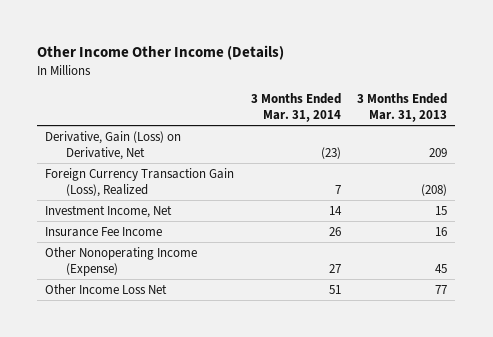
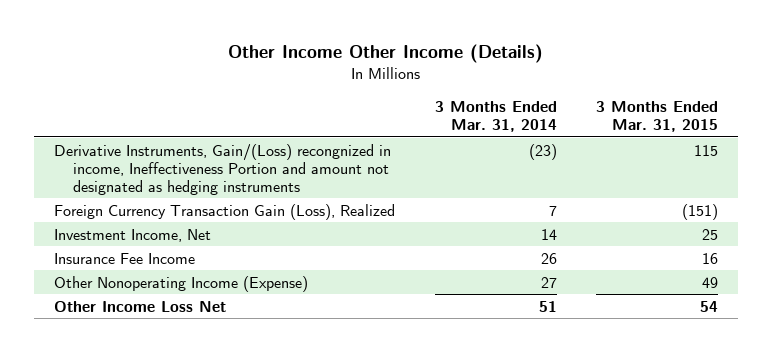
[357,92,448,123] 3 Months Ended Mar. 31, 2013 -> none
none -> [596,101,719,133] 3 Months Ended Mar. 31, 2015
[45,130,182,161] Derivative, Gain (Loss) on Derivative, Net -> none
none -> [53,143,391,195] Derivative Instruments, Gain/(Loss) recongnized in income, Ineffectiveness Portion and amount not designated as hedging instruments

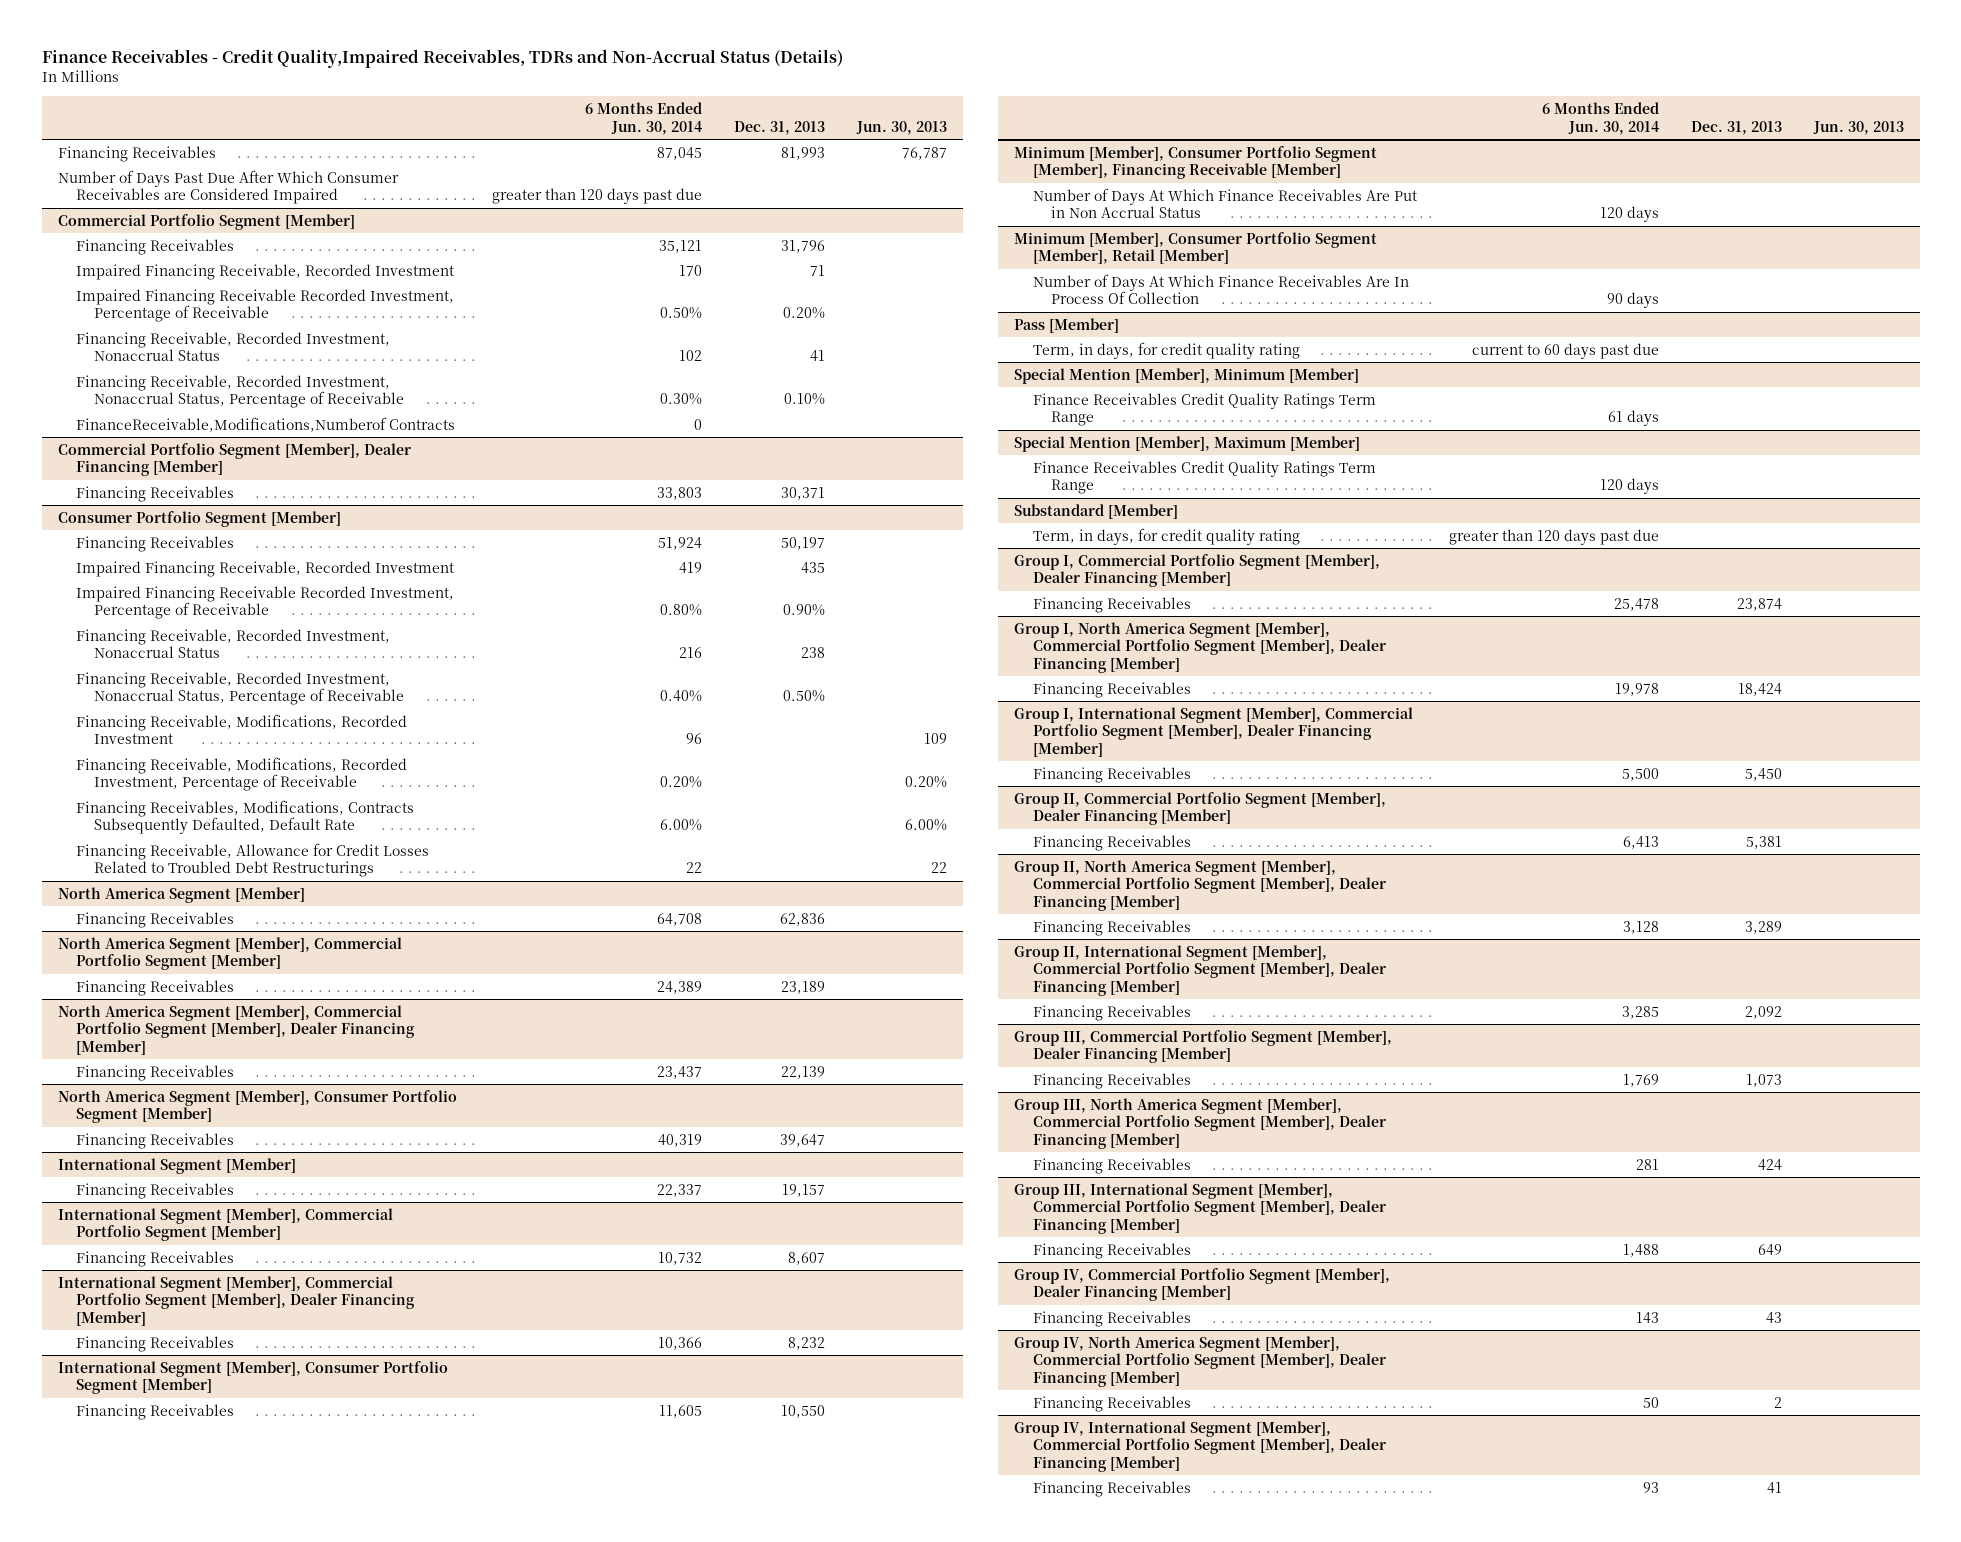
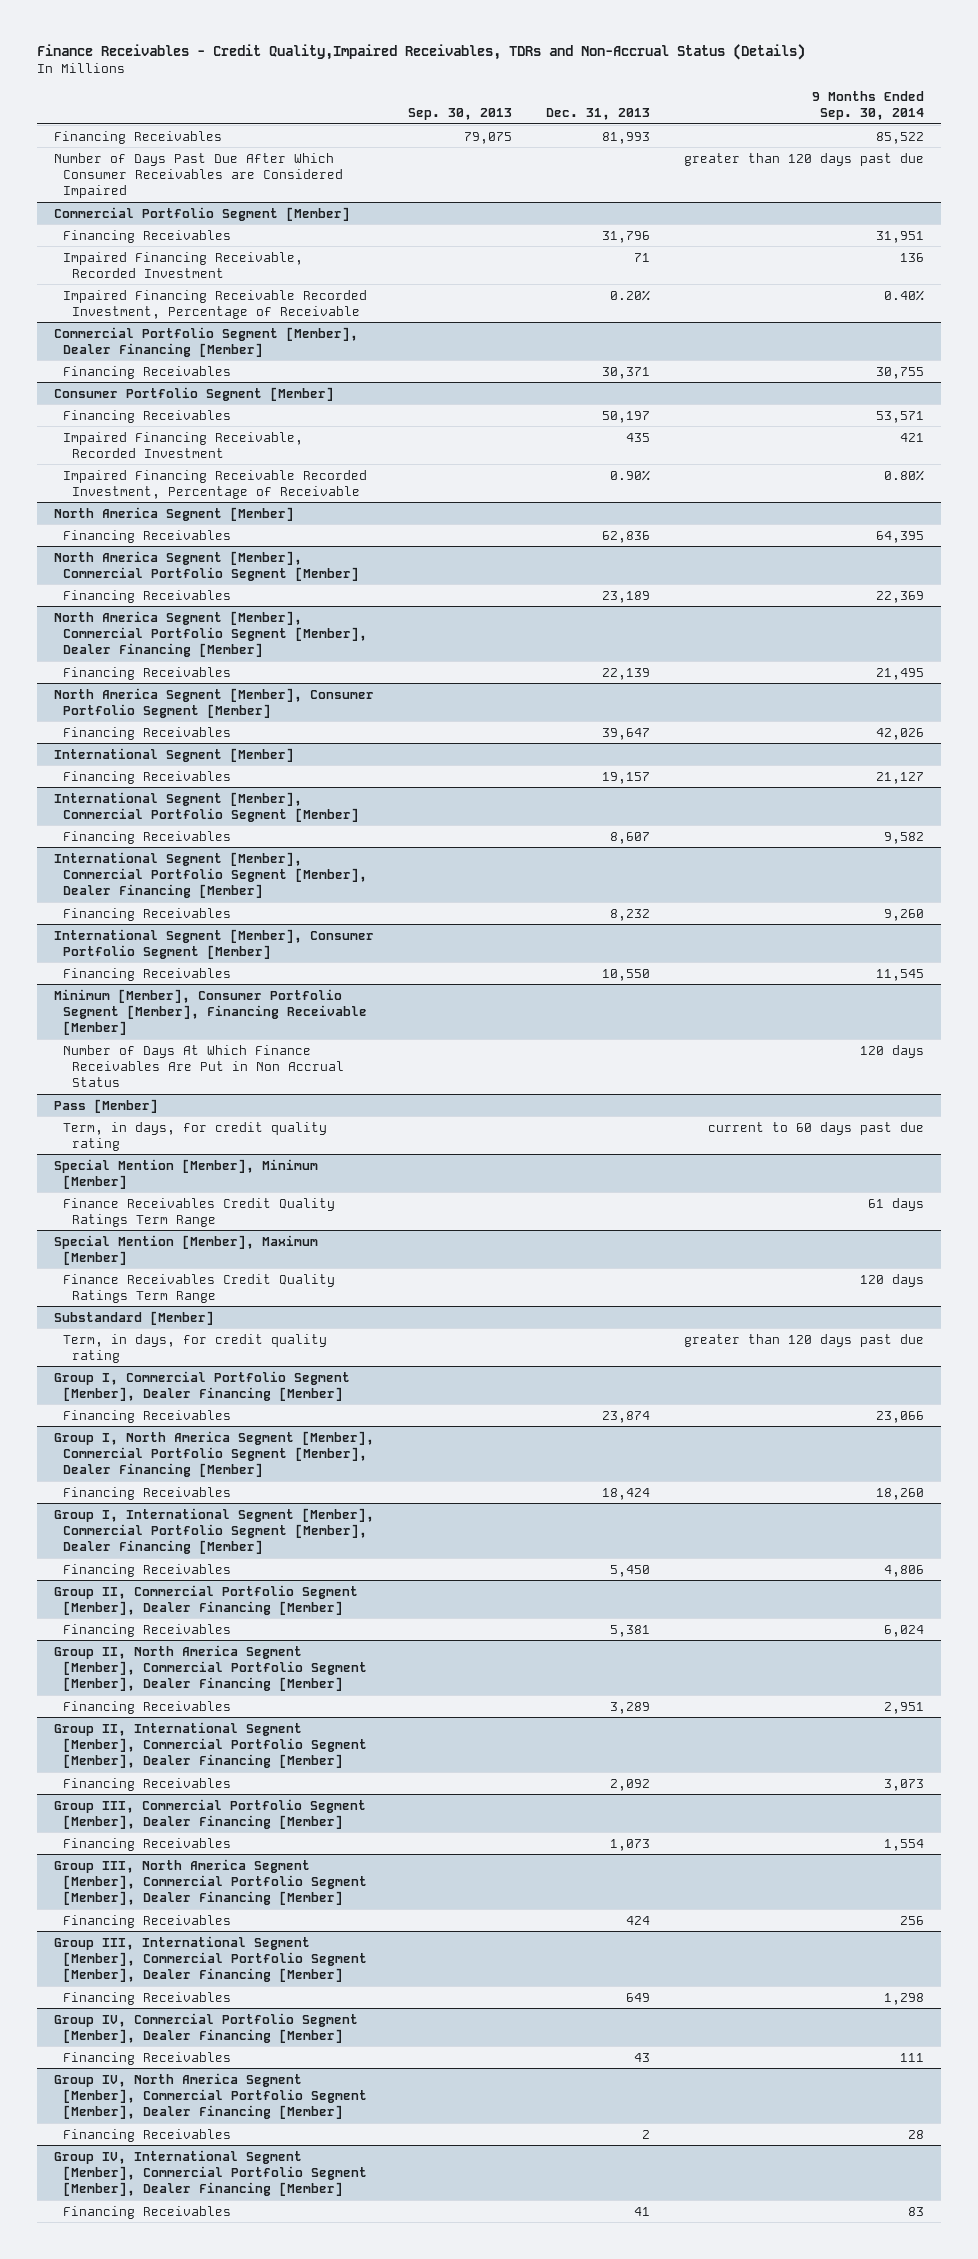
[584,101,702,135] 6 Months Ended Jun. 30, 2014 -> none
[856,120,948,135] Jun. 30, 2013 -> none
none -> [408,107,513,120] Sep. 30, 2013
none -> [812,90,925,120] 9 Months Ended Sep. 30, 2014
[75,331,390,362] Financing Receivable, Recorded Investment, Nonaccrual Status -> none
[75,374,405,409] Financing Receivable, Recorded Investment, Nonaccrual Status, Percentage of Receivable -> none
[75,416,455,432] FinanceReceivable,Modifications,Numberof Contracts -> none
[75,628,390,659] Financing Receivable, Recorded Investment, Nonaccrual Status -> none
[75,671,405,706] Financing Receivable, Recorded Investment, Nonaccrual Status, Percentage of Receivable -> none
[75,713,407,745] Financing Receivable, Modifications, Recorded Investment -> none
[75,756,407,792] Financing Receivable, Modifications, Recorded Investment, Percentage of Receivable -> none
[75,799,414,835] Financing Receivables, Modifications, Contracts Subsequently Defaulted, Default Rate -> none
[75,842,429,878] Financing Receivable, Allowance for Credit Losses Related to Troubled Debt Restructurings -> none
[1014,231,1378,265] Minimum [Member], Consumer Portfolio Segment [Member], Retail [Member] -> none
[1032,273,1409,305] Number of Days At Which Finance Receivables Are In Process Of Collection -> none

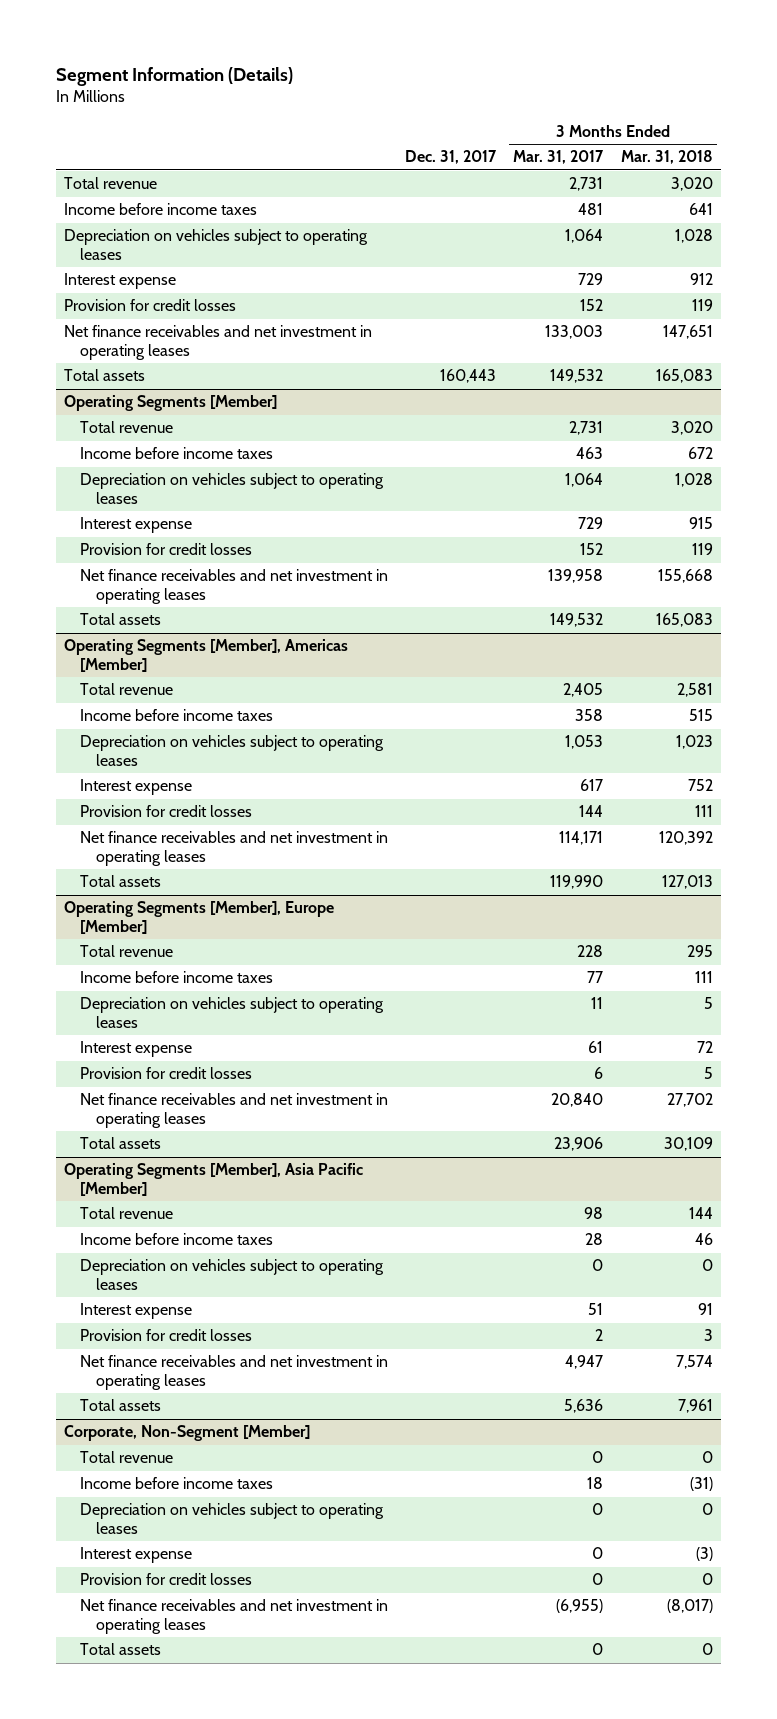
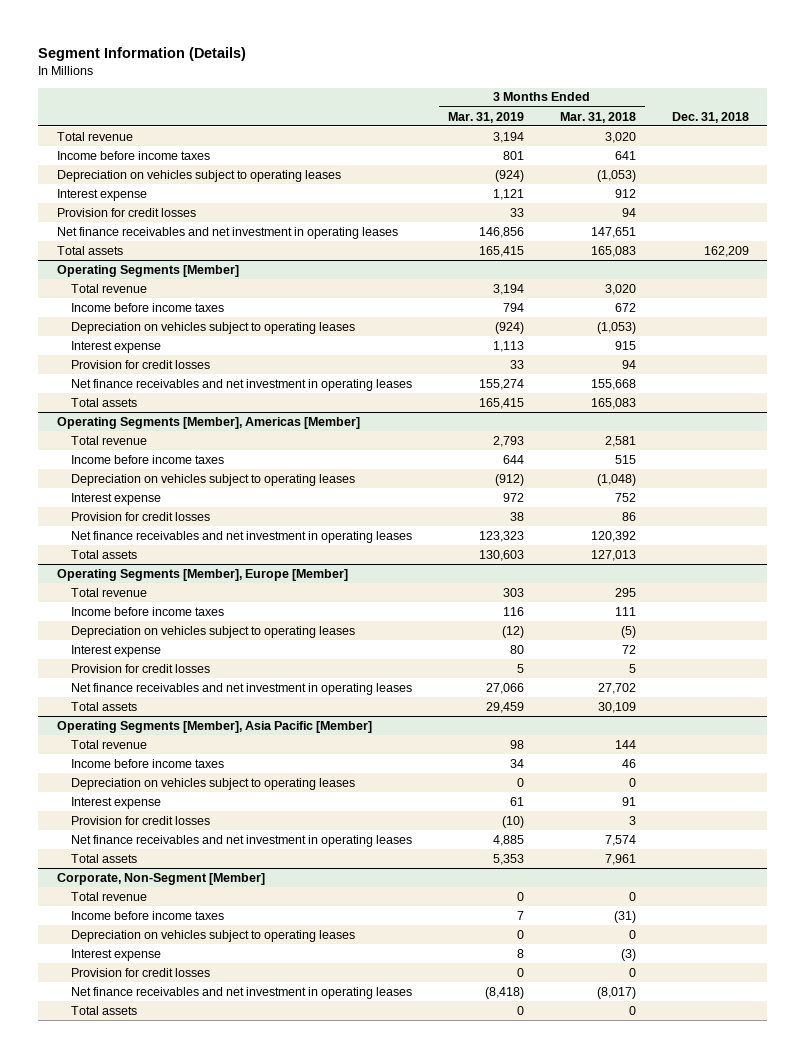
[405,150,498,165] Dec. 31, 2017 -> none
[513,150,605,165] Mar. 31, 2017 -> none
none -> [447,111,524,123] Mar. 31, 2019
none -> [672,111,750,123] Dec. 31, 2018
[674,229,713,244] 1,028 -> [596,169,636,182] (1,053)
[691,299,713,312] 119 -> [621,207,636,217] 94
[674,473,713,488] 1,028 -> [596,321,636,334] (1,053)
[691,543,713,556] 119 -> [621,359,636,369] 94
[675,735,713,750] 1,023 -> [596,473,636,486] (1,048)
[694,805,713,818] 111 -> [621,511,636,521] 86
[703,997,713,1010] 5 -> [620,625,636,638] (5)

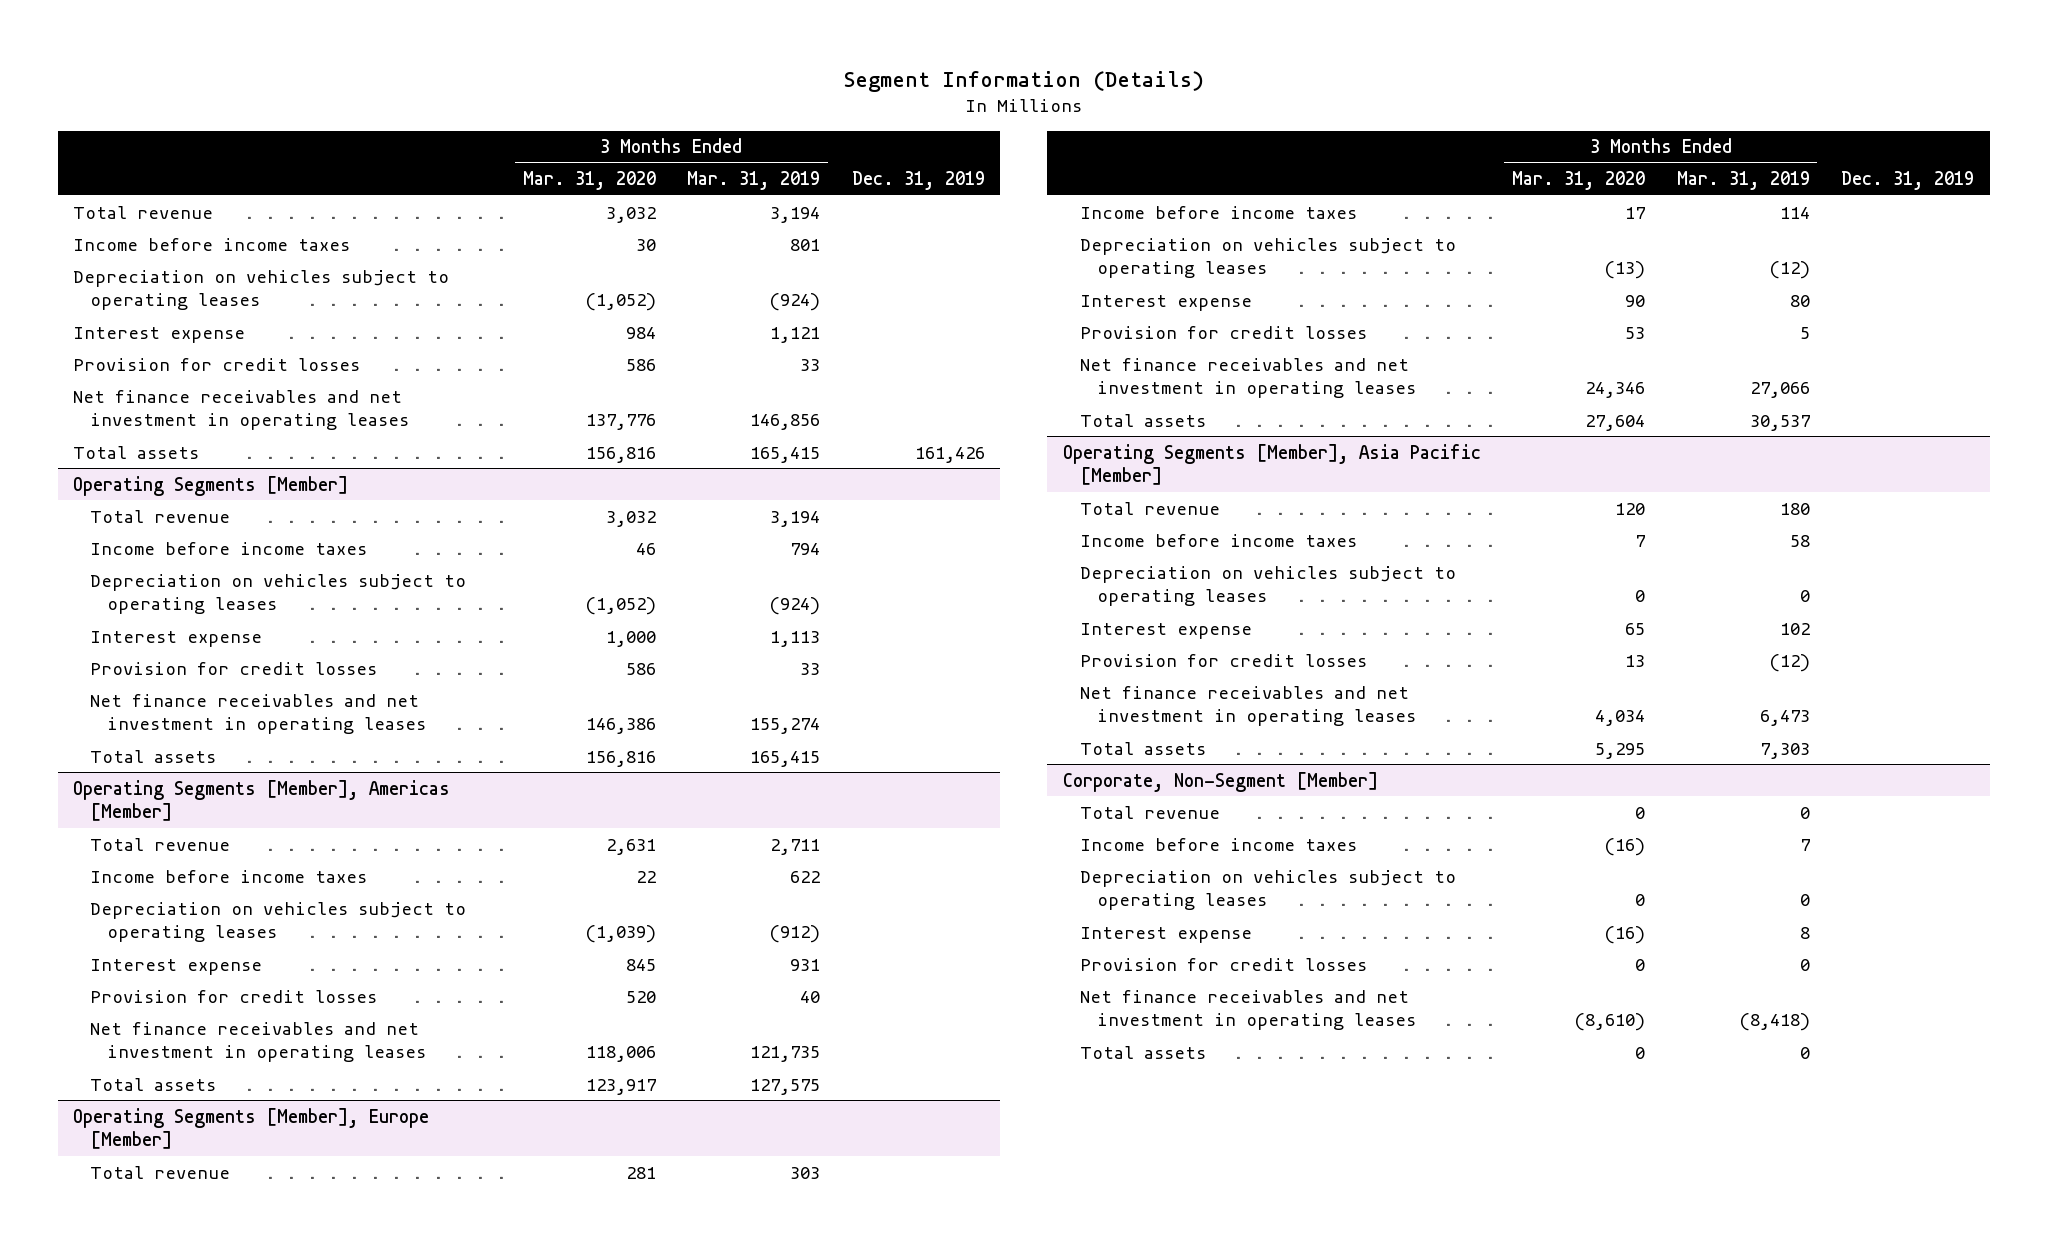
[559,111,636,123] Mar. 31, 2018 -> none
[672,111,750,123] Dec. 31, 2018 -> none
none -> [522,171,656,191] Mar. 31, 2020
none -> [851,171,985,191] Dec. 31, 2019
[492,435,524,447] 2,793 -> [770,838,821,855] 2,711
[502,454,524,464] 644 -> [790,870,821,883] 622
[502,492,524,502] 972 -> [790,958,821,971] 931
[509,511,524,521] 38 -> [800,990,821,1003] 40
[478,530,524,542] 123,323 -> [750,1046,821,1063] 121,735
[478,549,524,561] 130,603 -> [750,1078,821,1095] 127,575
[502,606,524,616] 116 -> [1779,206,1810,219] 114
[485,701,524,713] 29,459 -> [1749,414,1810,431] 30,537
[509,739,524,749] 98 -> [1779,502,1810,515] 180
[509,758,524,768] 34 -> [1789,534,1810,547] 58
[509,796,524,806] 61 -> [1779,622,1810,635] 102
[501,815,524,828] (10) -> [1768,653,1810,672] (12)
[492,834,524,846] 4,885 -> [1759,710,1810,727] 6,473
[492,853,524,865] 5,353 -> [1759,742,1810,759] 7,303

